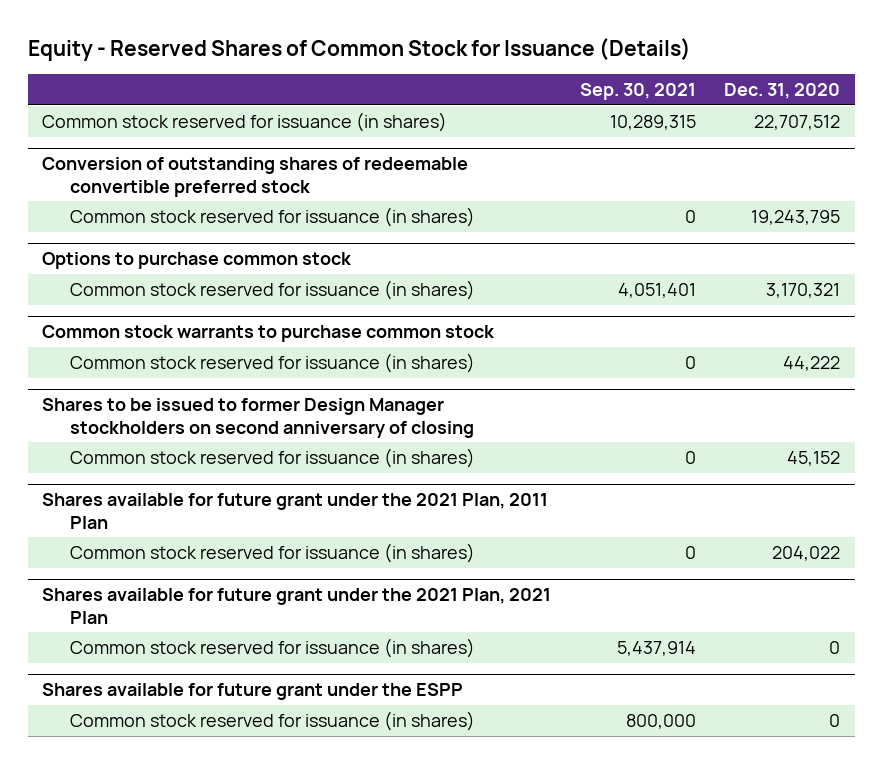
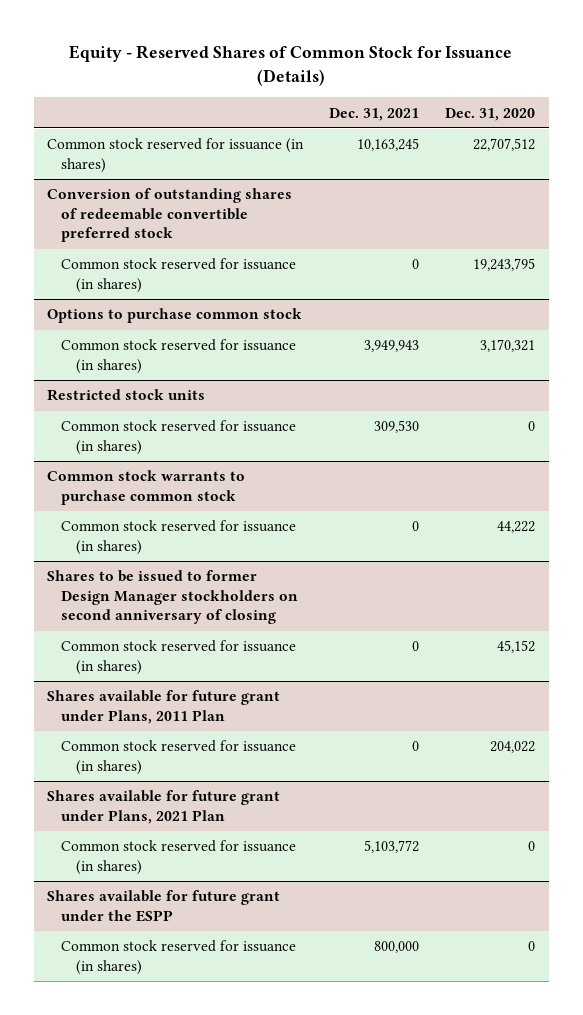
[579,83,696,101] Sep. 30, 2021 -> none
none -> [329,107,420,121] Dec. 31, 2021
none -> [47,389,206,402] Restricted stock units
none -> [61,420,297,455] Common stock reserved for issuance (in shares)
[42,493,549,529] Shares available for future grant under the 2021 Plan, 2011 Plan -> [47,690,281,724] Shares available for future grant under Plans, 2011 Plan
[42,588,552,624] Shares available for future grant under the 2021 Plan, 2021 Plan -> [47,790,281,824] Shares available for future grant under Plans, 2021 Plan

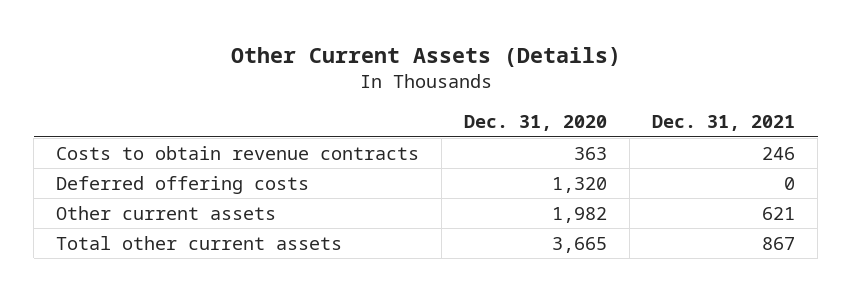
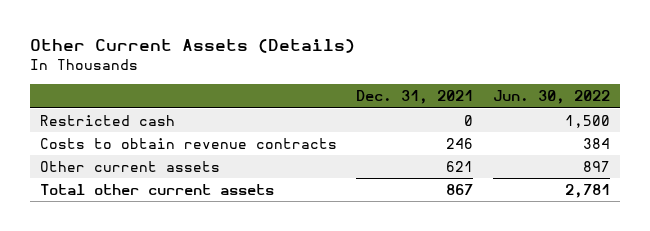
[464,115,608,132] Dec. 31, 2020 -> none
none -> [493,90,611,105] Jun. 30, 2022
none -> [39,115,175,127] Restricted cash
[56,175,310,194] Deferred offering costs -> none

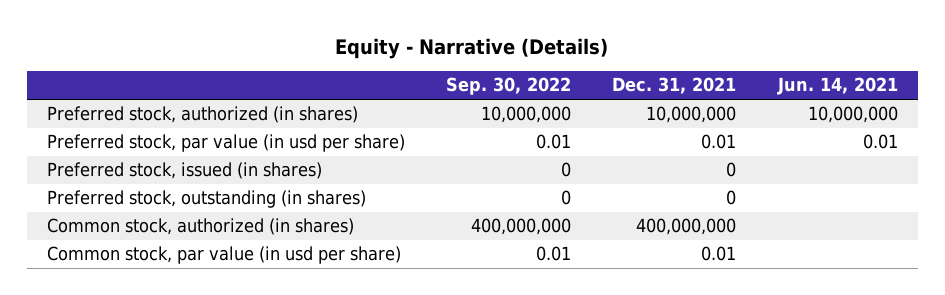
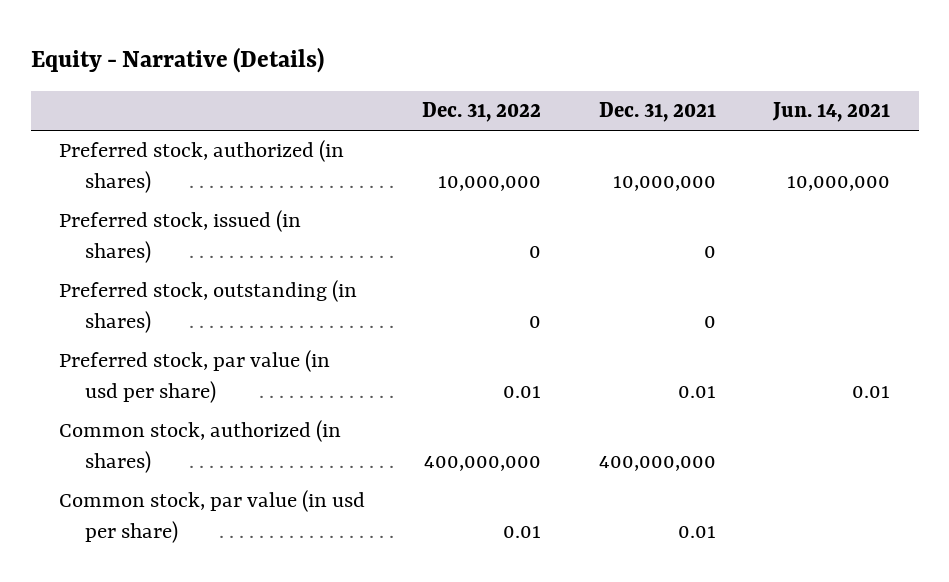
[446,77,572,96] Sep. 30, 2022 -> none
none -> [422,102,542,123] Dec. 31, 2022
[47,134,406,153] Preferred stock, par value (in usd per share) -> [59,350,331,403] Preferred stock, par value (in usd per share)

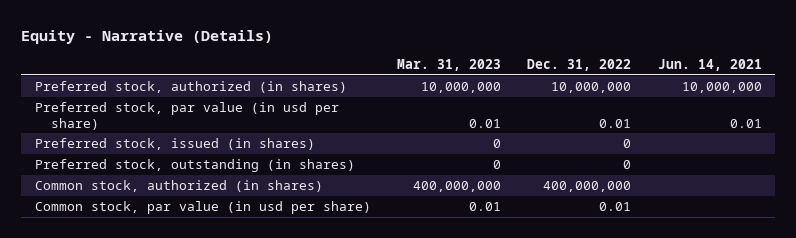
[598,102,716,123] Dec. 31, 2021 -> none
none -> [396,59,501,72] Mar. 31, 2023
[59,350,331,403] Preferred stock, par value (in usd per share) -> [34,101,339,130] Preferred stock, par value (in usd per share)

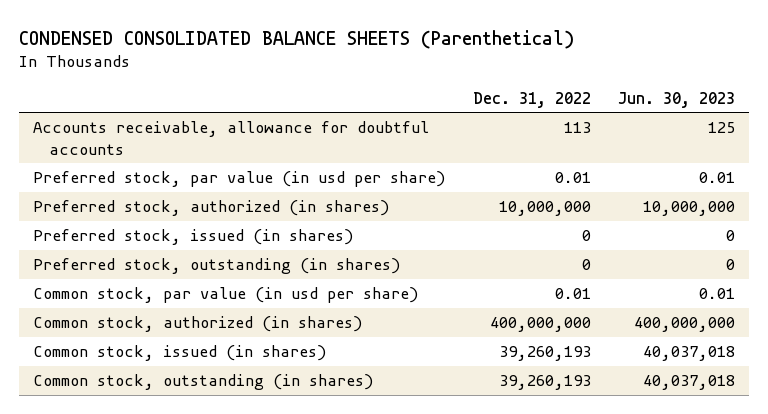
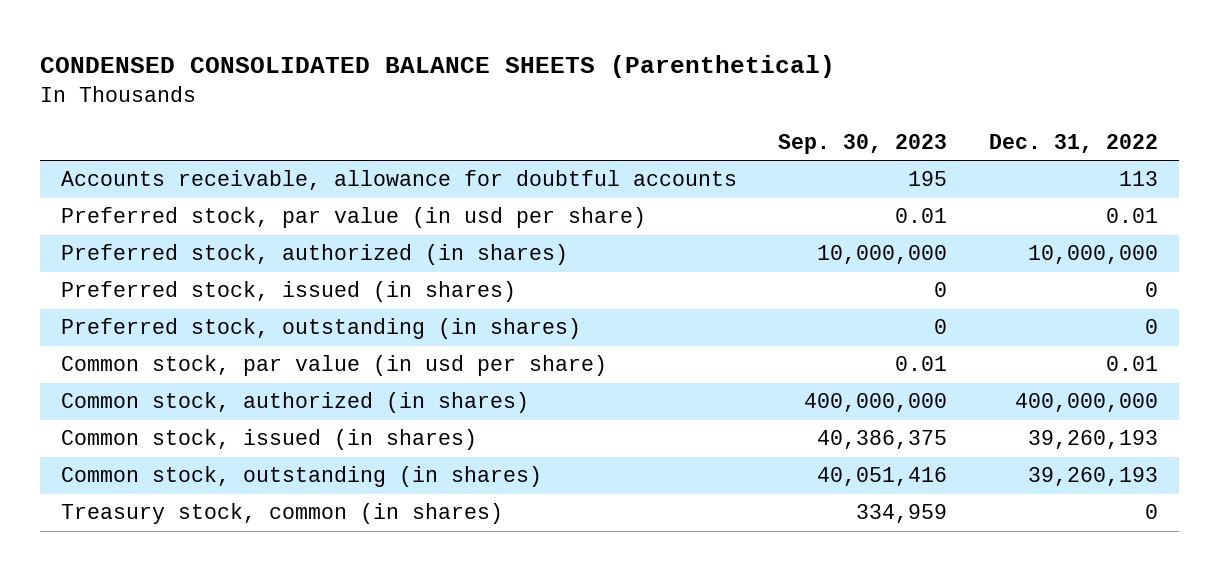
[618,91,736,108] Jun. 30, 2023 -> none
none -> [778,134,948,155] Sep. 30, 2023
none -> [60,503,503,525] Treasury stock, common (in shares)

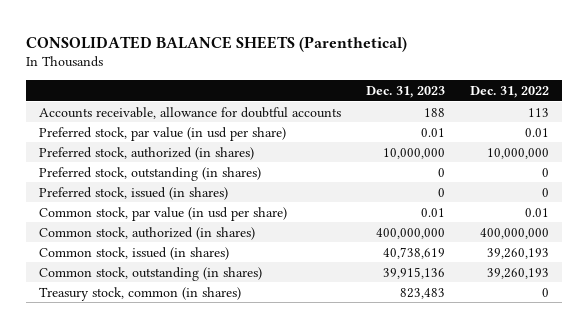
[39,55,835,79] CONDENSED CONSOLIDATED BALANCE SHEETS (Parenthetical) -> [26,35,408,52] CONSOLIDATED BALANCE SHEETS (Parenthetical)
[778,134,948,155] Sep. 30, 2023 -> none
none -> [365,86,445,99] Dec. 31, 2023
[60,281,516,303] Preferred stock, issued (in shares) -> [38,186,228,200] Preferred stock, issued (in shares)

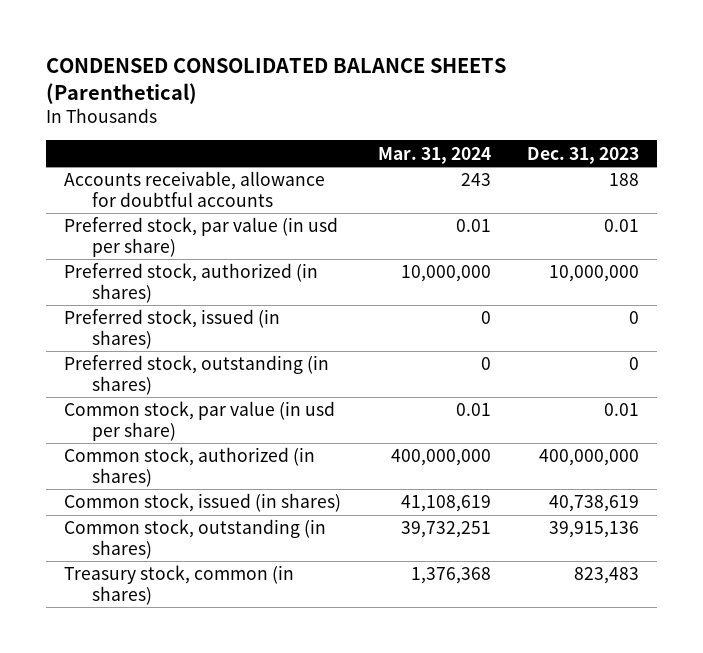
[26,35,408,52] CONSOLIDATED BALANCE SHEETS (Parenthetical) -> [46,57,507,104] CONDENSED CONSOLIDATED BALANCE SHEETS (Parenthetical)
[469,86,549,99] Dec. 31, 2022 -> none
none -> [377,146,491,164] Mar. 31, 2024
[38,166,261,181] Preferred stock, outstanding (in shares) -> [64,355,330,395] Preferred stock, outstanding (in shares)

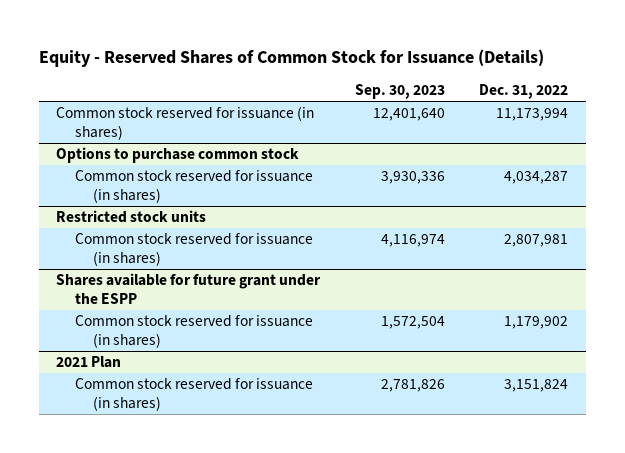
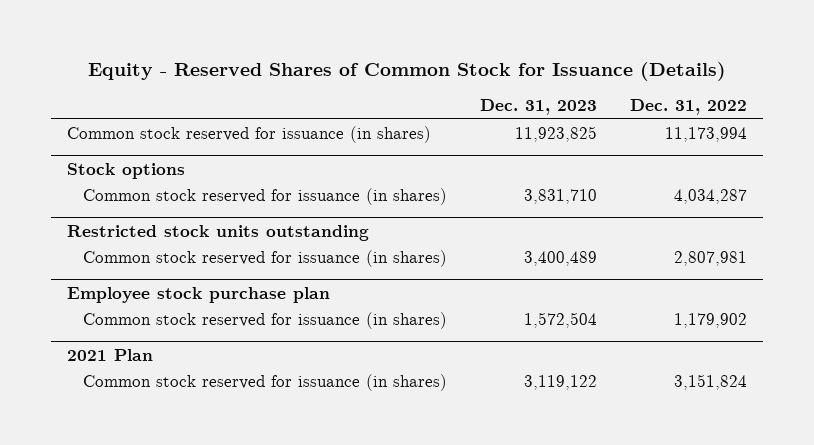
[354,84,445,100] Sep. 30, 2023 -> none
none -> [480,99,598,116] Dec. 31, 2023
[56,147,300,164] Options to purchase common stock -> [67,162,186,179] Stock options
[56,210,207,224] Restricted stock units -> [67,224,370,241] Restricted stock units outstanding
[56,273,322,304] Shares available for future grant under the ESPP -> [67,286,331,303] Employee stock purchase plan

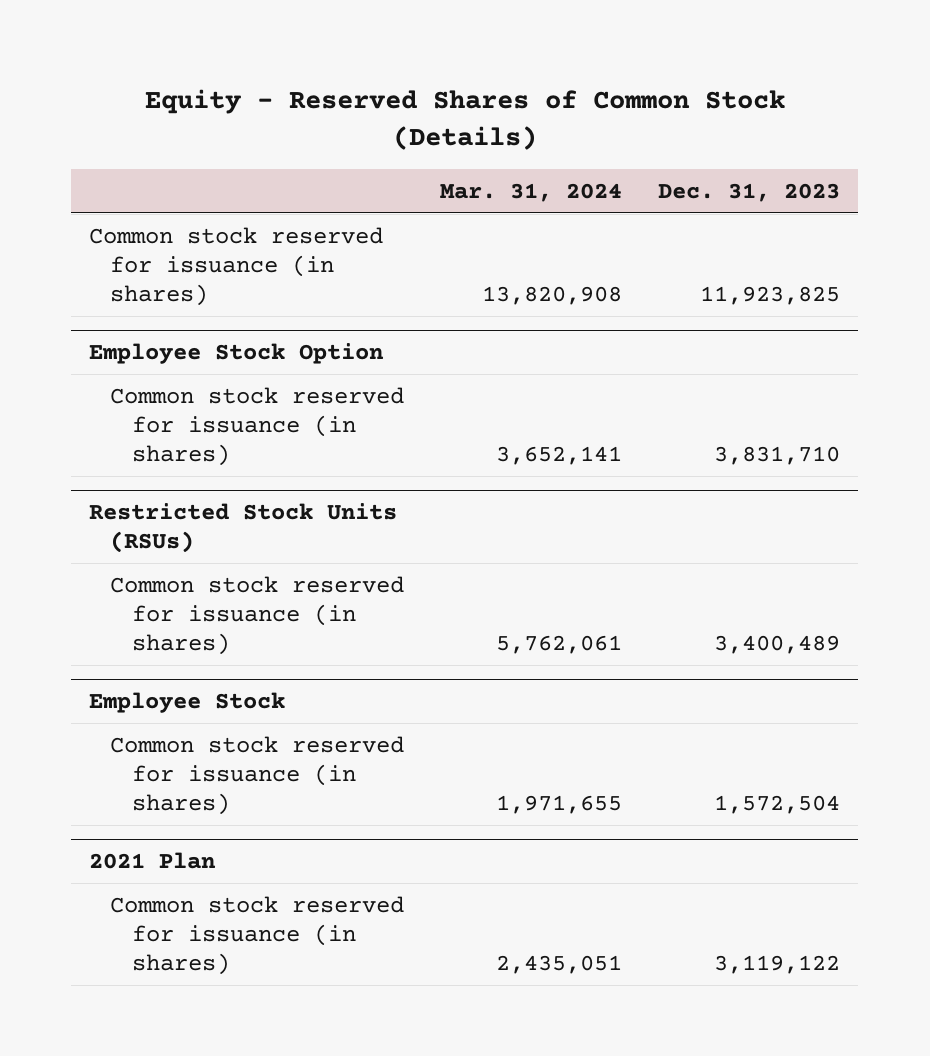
[87,62,726,82] Equity - Reserved Shares of Common Stock for Issuance (Details) -> [144,89,785,151] Equity - Reserved Shares of Common Stock (Details)
[629,99,747,116] Dec. 31, 2022 -> none
none -> [440,182,623,202] Mar. 31, 2024
[67,162,186,179] Stock options -> [89,343,385,365] Employee Stock Option
[67,224,370,241] Restricted stock units outstanding -> [89,503,398,554] Restricted Stock Units (RSUs)
[67,286,331,303] Employee stock purchase plan -> [89,692,286,714] Employee Stock

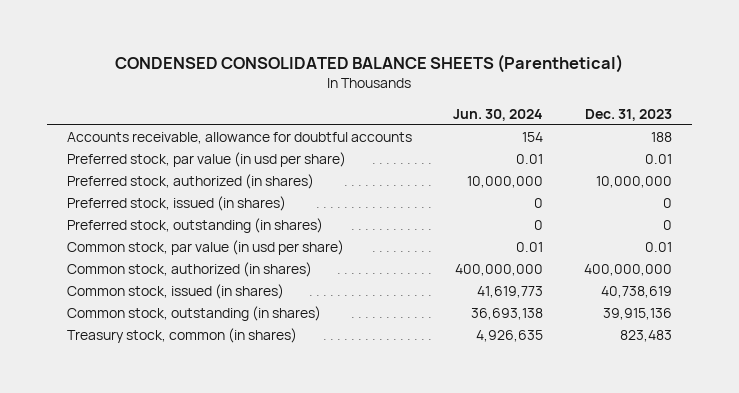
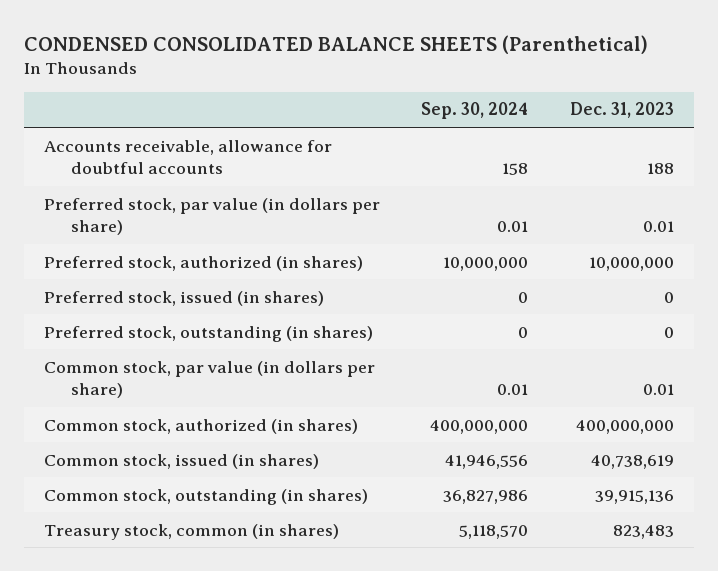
[452,108,543,121] Jun. 30, 2024 -> none
none -> [421,102,529,120] Sep. 30, 2024
[67,152,347,168] Preferred stock, par value (in usd per share) -> [44,197,381,236] Preferred stock, par value (in dollars per share)
[67,240,345,256] Common stock, par value (in usd per share) -> [44,360,376,399] Common stock, par value (in dollars per share)

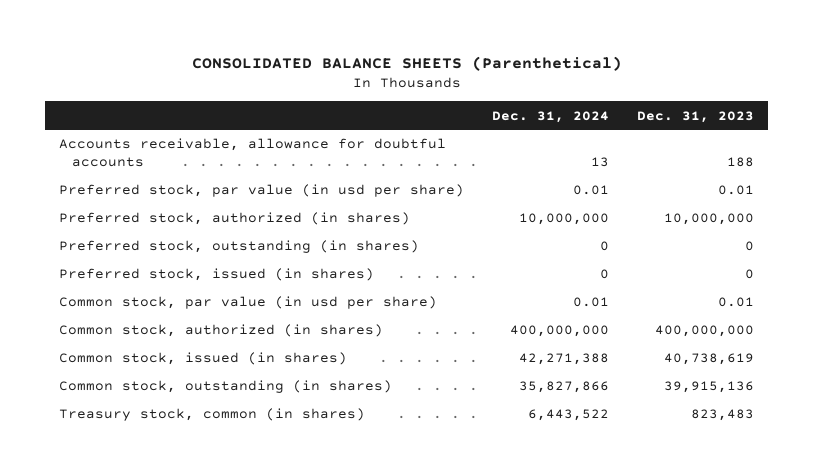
[23,34,648,54] CONDENSED CONSOLIDATED BALANCE SHEETS (Parenthetical) -> [191,55,622,71] CONSOLIDATED BALANCE SHEETS (Parenthetical)
[421,102,529,120] Sep. 30, 2024 -> none
none -> [492,110,610,123] Dec. 31, 2024
[44,197,381,236] Preferred stock, par value (in dollars per share) -> [59,184,465,198] Preferred stock, par value (in usd per share)
[44,290,325,306] Preferred stock, issued (in shares) -> [59,268,375,282] Preferred stock, issued (in shares)
[44,360,376,399] Common stock, par value (in dollars per share) -> [59,296,438,310] Common stock, par value (in usd per share)

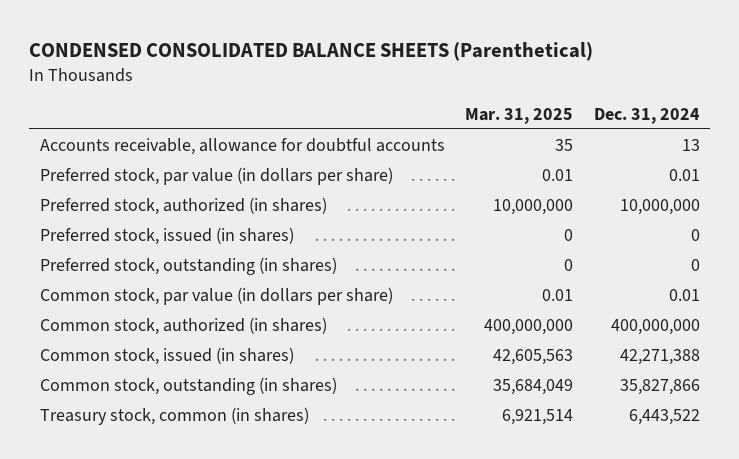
[191,55,622,71] CONSOLIDATED BALANCE SHEETS (Parenthetical) -> [29,42,594,62] CONDENSED CONSOLIDATED BALANCE SHEETS (Parenthetical)
[637,110,755,123] Dec. 31, 2023 -> none
none -> [465,107,574,124] Mar. 31, 2025
[59,184,465,198] Preferred stock, par value (in usd per share) -> [39,166,393,185] Preferred stock, par value (in dollars per share)
[59,240,420,254] Preferred stock, outstanding (in shares) -> [39,256,337,275] Preferred stock, outstanding (in shares)
[59,296,438,310] Common stock, par value (in usd per share) -> [39,286,393,305] Common stock, par value (in dollars per share)

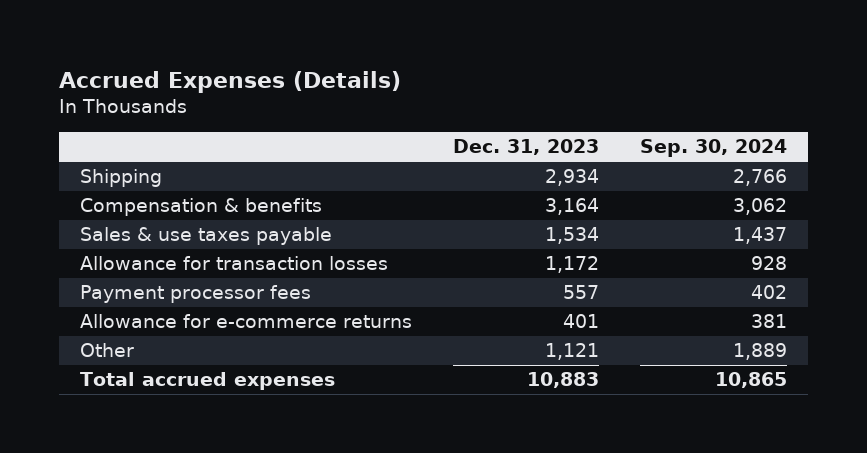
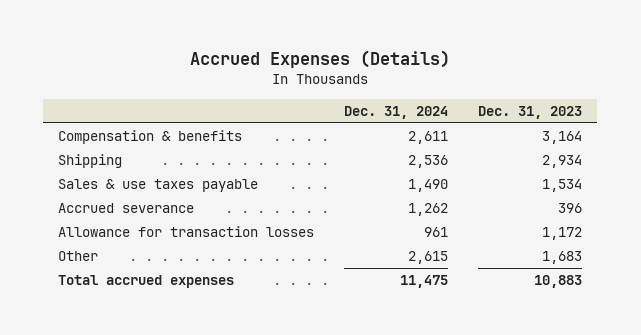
[640,139,788,158] Sep. 30, 2024 -> none
none -> [344,105,449,119] Dec. 31, 2024
[79,169,162,188] Shipping -> [58,154,123,169] Shipping
none -> [58,203,195,214] Accrued severance
[79,285,311,304] Payment processor fees -> none
[79,314,412,329] Allowance for e-commerce returns -> none
[545,343,600,361] 1,121 -> [542,251,583,265] 1,683

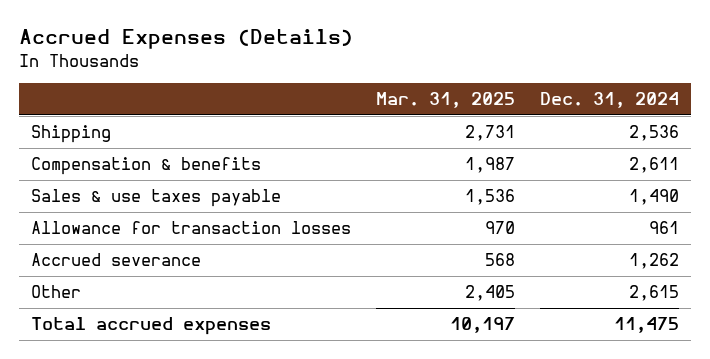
[478,105,583,119] Dec. 31, 2023 -> none
none -> [375,92,515,109] Mar. 31, 2025
[58,130,243,145] Compensation & benefits -> [31,157,262,176] Compensation & benefits
[58,203,195,214] Accrued severance -> [31,253,202,267] Accrued severance

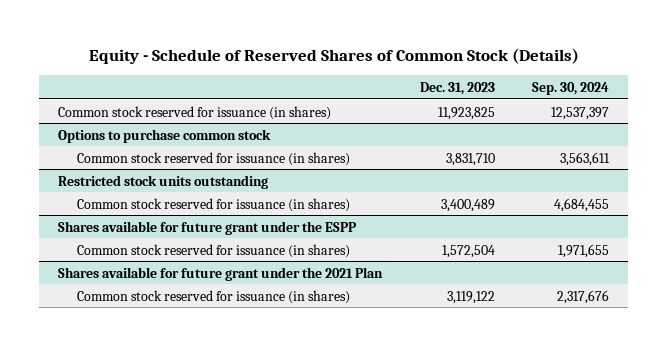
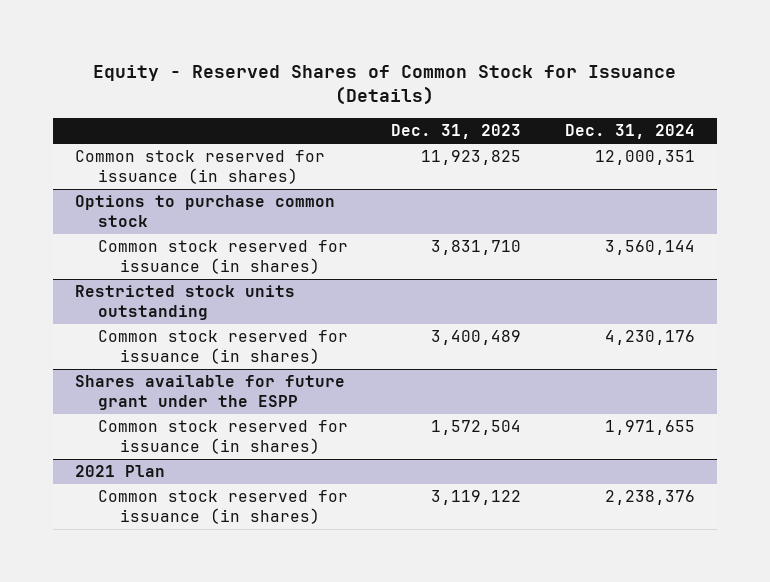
[88,48,579,65] Equity - Schedule of Reserved Shares of Common Stock (Details) -> [93,64,677,106] Equity - Reserved Shares of Common Stock for Issuance (Details)
[532,81,610,95] Sep. 30, 2024 -> none
none -> [564,124,695,140] Dec. 31, 2024
[58,266,384,281] Shares available for future grant under the 2021 Plan -> [75,465,166,478] 2021 Plan

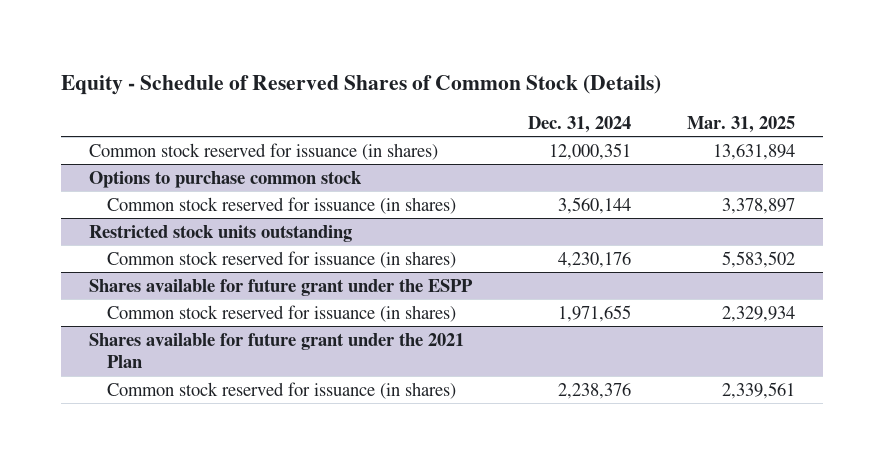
[93,64,677,106] Equity - Reserved Shares of Common Stock for Issuance (Details) -> [61,75,662,96] Equity - Schedule of Reserved Shares of Common Stock (Details)
[391,124,522,140] Dec. 31, 2023 -> none
none -> [686,115,795,133] Mar. 31, 2025
[75,465,166,478] 2021 Plan -> [88,332,464,369] Shares available for future grant under the 2021 Plan

